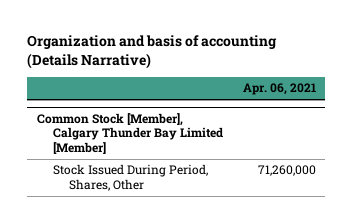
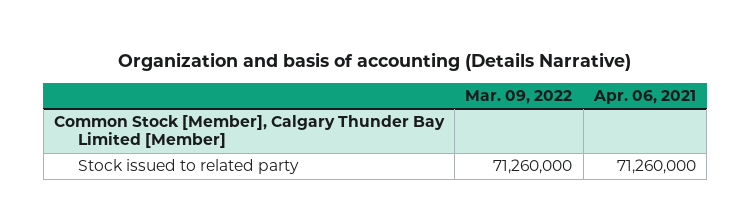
none -> [465,89,573,104] Mar. 09, 2022
[53,164,209,192] Stock Issued During Period, Shares, Other -> [78,159,300,175] Stock issued to related party

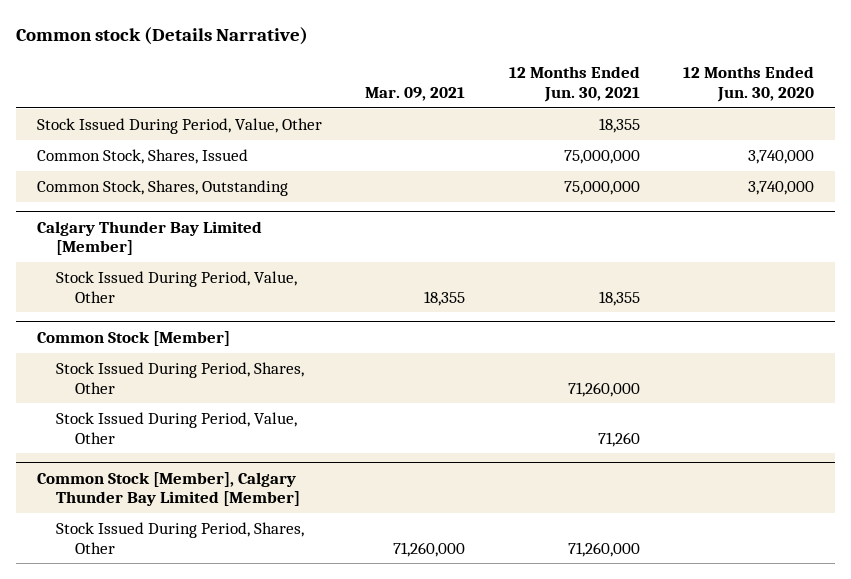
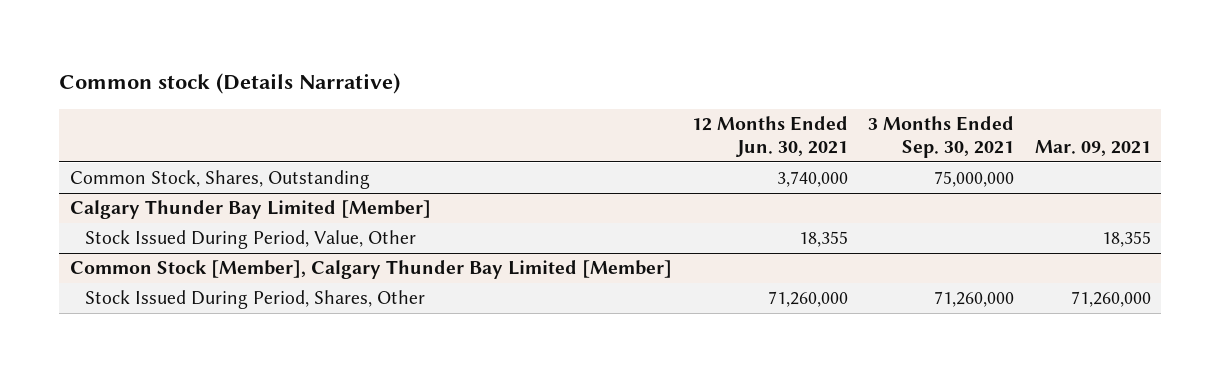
[682,66,814,102] 12 Months Ended Jun. 30, 2020 -> none
none -> [868,116,1015,159] 3 Months Ended Sep. 30, 2021
[37,118,323,135] Stock Issued During Period, Value, Other -> none
[37,149,249,165] Common Stock, Shares, Issued -> none
[563,181,640,196] 75,000,000 -> [776,171,848,188] 3,740,000
[37,330,231,346] Common Stock [Member] -> none
[56,362,305,394] Stock Issued During Period, Shares, Other -> none
[56,412,298,444] Stock Issued During Period, Value, Other -> none

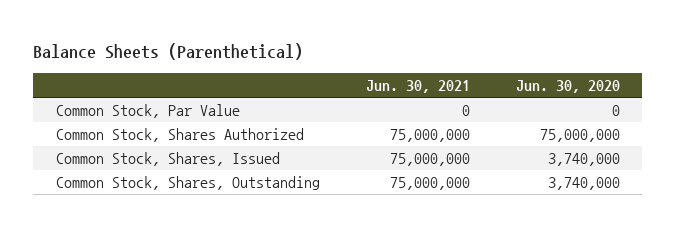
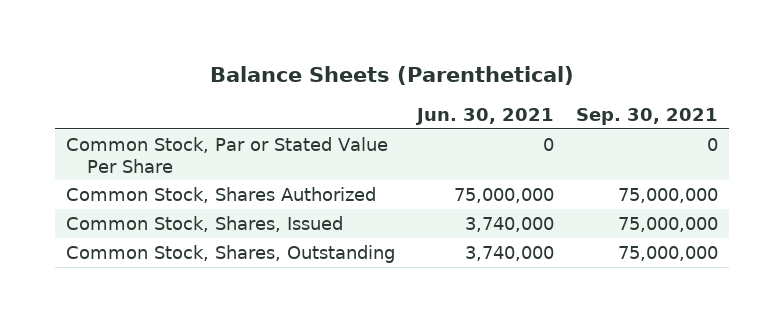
[515,79,620,93] Jun. 30, 2020 -> none
none -> [575,108,718,126] Sep. 30, 2021
[56,104,241,119] Common Stock, Par Value -> [65,136,388,173] Common Stock, Par or Stated Value Per Share
[389,153,470,167] 75,000,000 -> [464,216,554,232] 3,740,000
[389,177,470,191] 75,000,000 -> [464,245,554,261] 3,740,000

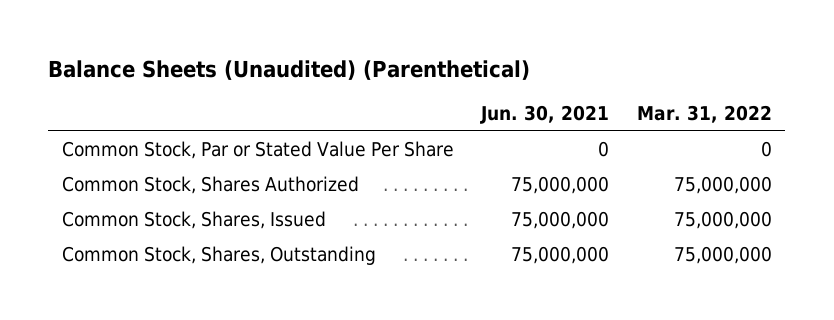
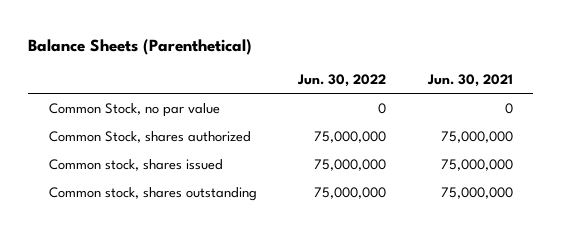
[48,60,531,81] Balance Sheets (Unaudited) (Parenthetical) -> [28,38,253,55] Balance Sheets (Parenthetical)
[636,105,772,124] Mar. 31, 2022 -> none
none -> [297,74,387,88] Jun. 30, 2022
[61,141,454,160] Common Stock, Par or Stated Value Per Share -> none
none -> [48,102,220,117] Common Stock, no par value
[61,176,359,195] Common Stock, Shares Authorized -> [48,130,251,143] Common Stock, shares authorized
[61,211,326,230] Common Stock, Shares, Issued -> [48,158,223,171] Common stock, shares issued
[61,246,376,266] Common Stock, Shares, Outstanding -> [48,186,257,201] Common stock, shares outstanding

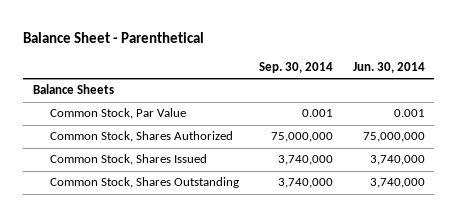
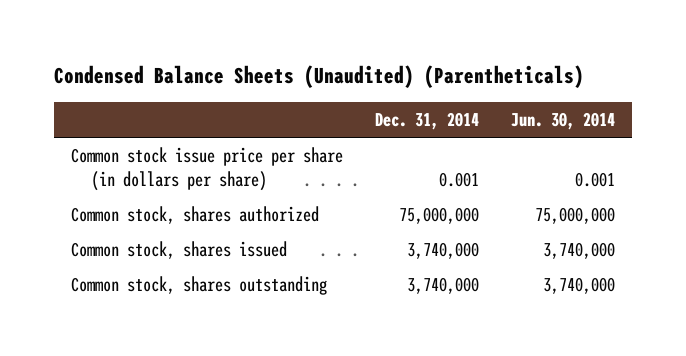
[23,31,205,43] Balance Sheet - Parenthetical -> [54,65,585,89] Condensed Balance Sheets (Unaudited) (Parentheticals)
[258,62,333,74] Sep. 30, 2014 -> none
none -> [375,112,480,131] Dec. 31, 2014
[32,84,114,95] Balance Sheets -> none
[49,108,186,120] Common Stock, Par Value -> [70,147,343,191] Common stock issue price per share (in dollars per share)
[49,131,233,143] Common Stock, Shares Authorized -> [70,206,319,225] Common stock, shares authorized
[49,154,207,166] Common Stock, Shares Issued -> [70,241,287,260] Common stock, shares issued
[49,177,239,189] Common Stock, Shares Outstanding -> [70,276,327,296] Common stock, shares outstanding

